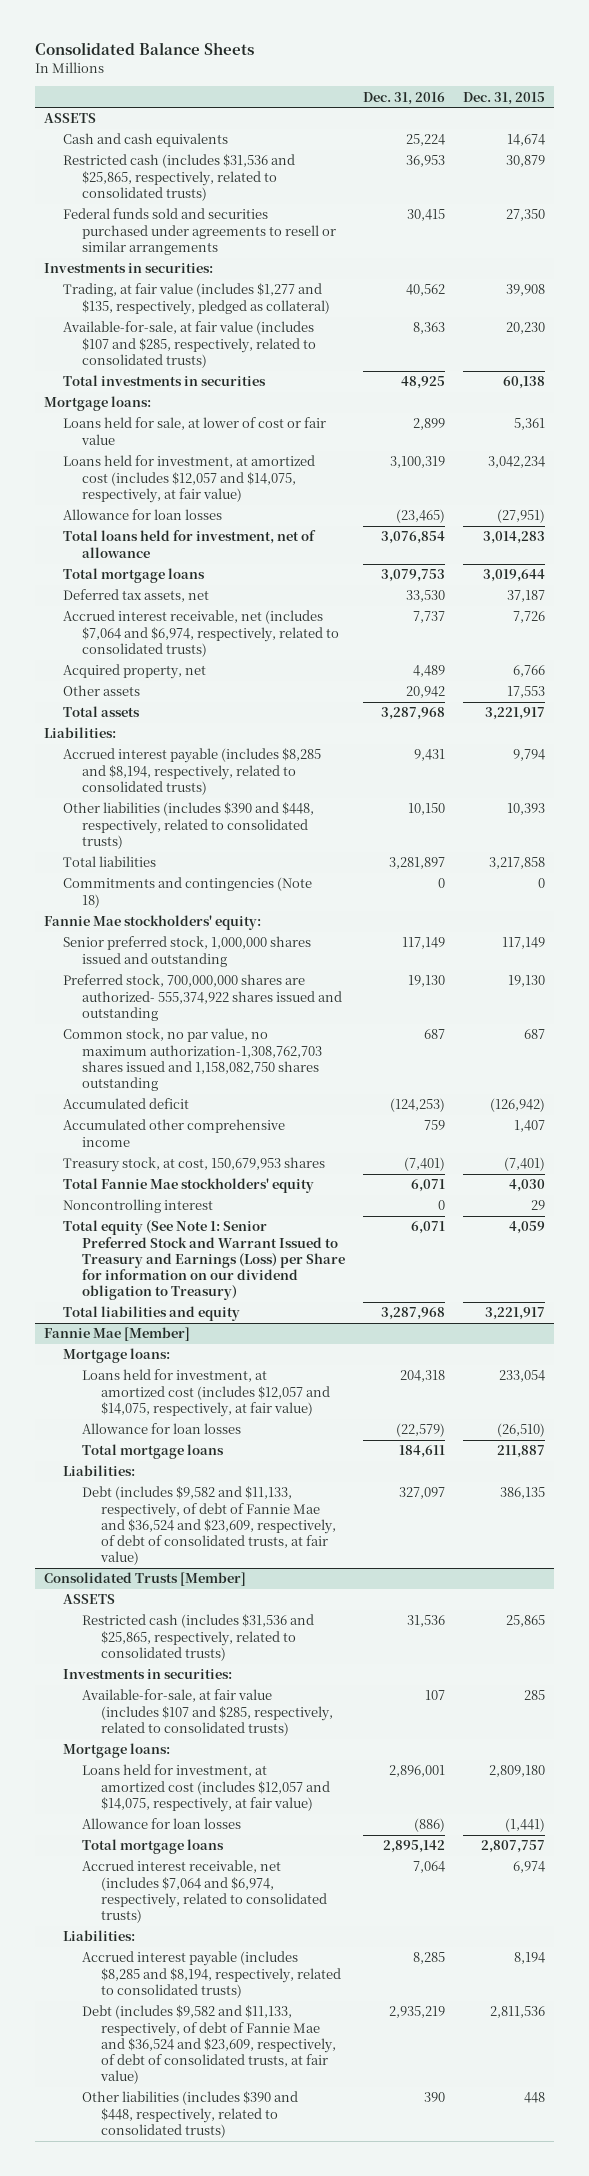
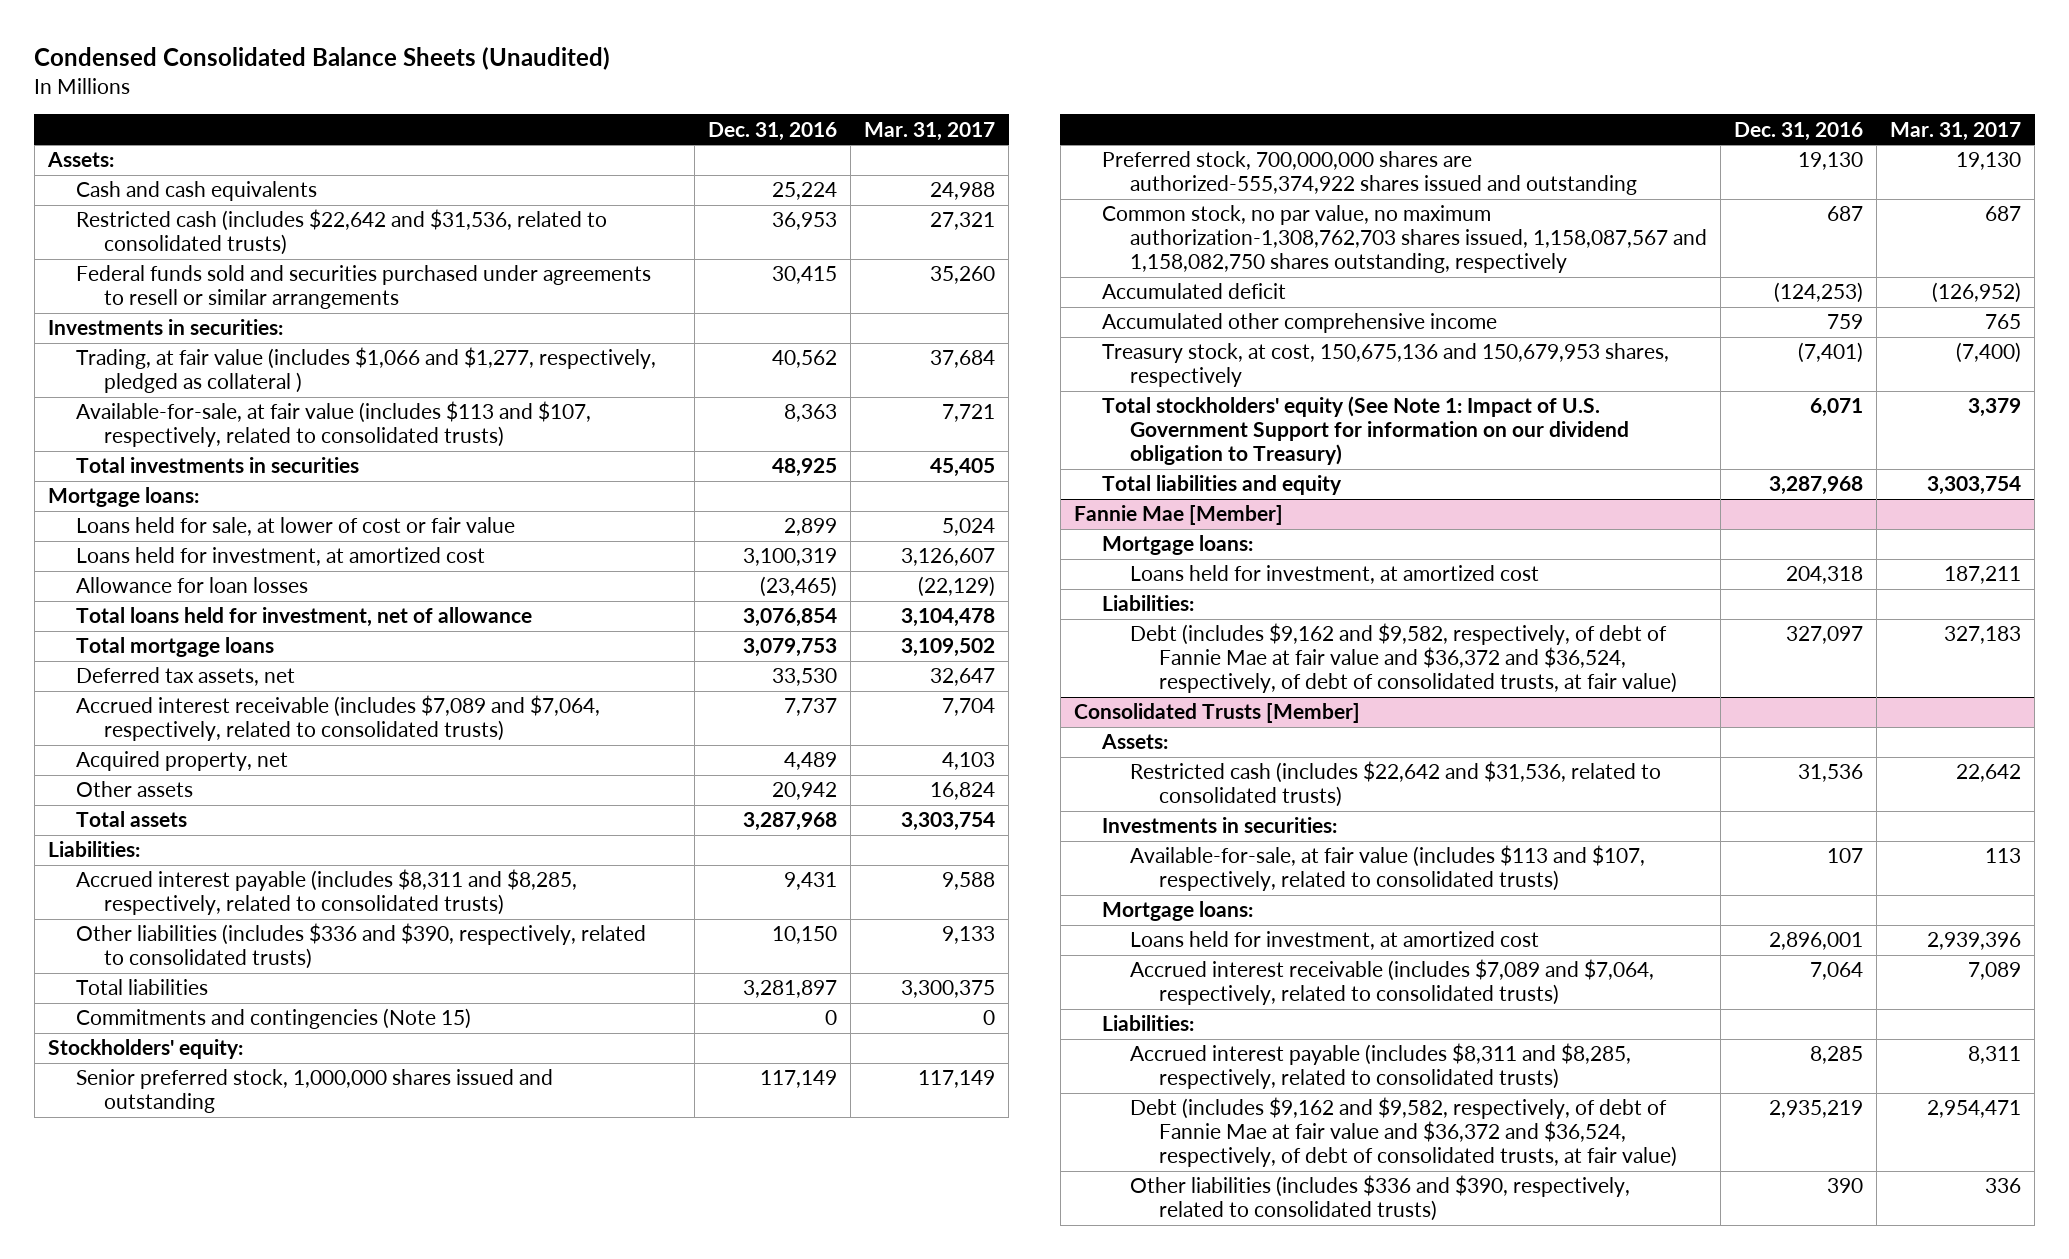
[35,42,255,56] Consolidated Balance Sheets -> [34,46,611,70] Condensed Consolidated Balance Sheets (Unaudited)
[462,91,545,105] Dec. 31, 2015 -> none
none -> [864,121,996,141] Mar. 31, 2017
[44,113,97,124] ASSETS -> [46,152,114,168] Assets:
[63,154,296,201] Restricted cash (includes $31,536 and $25,865, respectively, related to consolidated trusts) -> [75,209,607,256] Restricted cash (includes $22,642 and $31,536, related to consolidated trusts)
[63,283,331,315] Trading, at fair value (includes $1,277 and $135, respectively, pledged as collateral) -> [75,347,656,394] Trading, at fair value (includes $1,066 and $1,277, respectively, pledged as collateral )
[63,321,317,368] Available-for-sale, at fair value (includes $107 and $285, respectively, related to consolidated trusts) -> [75,401,591,448] Available-for-sale, at fair value (includes $113 and $107, respectively, related to consolidated trusts)
[63,455,316,503] Loans held for investment, at amortized cost (includes $12,057 and $14,075, respectively, at fair value) -> [75,547,485,567] Loans held for investment, at amortized cost
[63,610,340,657] Accrued interest receivable, net (includes $7,064 and $6,974, respectively, related to consolidated trusts) -> [75,695,600,742] Accrued interest receivable (includes $7,089 and $7,064, respectively, related to consolidated trusts)
[63,748,322,795] Accrued interest payable (includes $8,285 and $8,194, respectively, related to consolidated trusts) -> [75,869,577,916] Accrued interest payable (includes $8,311 and $8,285, respectively, related to consolidated trusts)
[63,802,315,849] Other liabilities (includes $390 and $448, respectively, related to consolidated trusts) -> [75,923,646,970] Other liabilities (includes $336 and $390, respectively, related to consolidated trusts)
[63,877,313,908] Commitments and contingencies (Note 18) -> [75,1008,471,1030] Commitments and contingencies (Note 15)
[44,915,262,931] Fannie Mae stockholders' equity: -> [47,1039,243,1060] Stockholders' equity:
[63,974,343,1021] Preferred stock, 700,000,000 shares are authorized- 555,374,922 shares issued and outstanding -> [1101,151,1638,196] Preferred stock, 700,000,000 shares are authorized-555,374,922 shares issued and outstanding
[63,1028,323,1092] Common stock, no par value, no maximum authorization-1,308,762,703 shares issued and 1,158,082,750 shares outstanding -> [1101,205,1708,274] Common stock, no par value, no maximum authorization-1,308,762,703 shares issued, 1,158,087,567 and 1,158,082,750 shares outstanding, respectively
[63,1199,214,1214] Noncontrolling interest -> none
[63,1220,346,1301] Total equity (See Note 1: Senior Preferred Stock and Warrant Issued to Treasury and Earnings (Loss) per Share for information on our dividend obligation to Treasury) -> none
[63,1157,326,1173] Treasury stock, at cost, 150,679,953 shares -> [1101,343,1669,388] Treasury stock, at cost, 150,675,136 and 150,679,953 shares, respectively
[63,1178,315,1194] Total Fannie Mae stockholders' equity -> [1101,396,1630,466] Total stockholders' equity (See Note 1: Impact of U.S. Government Support for information on our dividend obligation to Treasury)
[82,1423,242,1435] Allowance for loan losses -> none
[82,1444,225,1460] Total mortgage loans -> none
[82,1369,331,1417] Loans held for investment, at amortized cost (includes $12,057 and $14,075, respectively, at fair value) -> [1130,565,1540,585] Loans held for investment, at amortized cost
[82,1486,337,1566] Debt (includes $9,582 and $11,133, respectively, of debt of Fannie Mae and $36,524 and $23,609, respectively, of debt of consolidated trusts, at fair value) -> [1130,623,1677,694] Debt (includes $9,162 and $9,582, respectively, of debt of Fannie Mae at fair value and $36,372 and $36,524, respectively, of debt of consolidated trusts, at fair value)
[63,1594,116,1605] ASSETS -> [1100,734,1168,750] Assets:
[82,1614,315,1661] Restricted cash (includes $31,536 and $25,865, respectively, related to consolidated trusts) -> [1130,761,1662,808] Restricted cash (includes $22,642 and $31,536, related to consolidated trusts)
[82,1689,334,1736] Available-for-sale, at fair value (includes $107 and $285, respectively, related to consolidated trusts) -> [1130,845,1646,892] Available-for-sale, at fair value (includes $113 and $107, respectively, related to consolidated trusts)
[82,1818,242,1830] Allowance for loan losses -> none
[82,1839,225,1855] Total mortgage loans -> none
[82,1764,331,1812] Loans held for investment, at amortized cost (includes $12,057 and $14,075, respectively, at fair value) -> [1130,931,1540,951] Loans held for investment, at amortized cost
[82,1860,328,1924] Accrued interest receivable, net (includes $7,064 and $6,974, respectively, related to consolidated trusts) -> [1130,959,1655,1006] Accrued interest receivable (includes $7,089 and $7,064, respectively, related to consolidated trusts)
[82,1951,342,1998] Accrued interest payable (includes $8,285 and $8,194, respectively, related to consolidated trusts) -> [1130,1043,1632,1090] Accrued interest payable (includes $8,311 and $8,285, respectively, related to consolidated trusts)
[82,2005,337,2085] Debt (includes $9,582 and $11,133, respectively, of debt of Fannie Mae and $36,524 and $23,609, respectively, of debt of consolidated trusts, at fair value) -> [1130,1097,1677,1168] Debt (includes $9,162 and $9,582, respectively, of debt of Fannie Mae at fair value and $36,372 and $36,524, respectively, of debt of consolidated trusts, at fair value)
[82,2091,299,2138] Other liabilities (includes $390 and $448, respectively, related to consolidated trusts) -> [1130,1175,1631,1222] Other liabilities (includes $336 and $390, respectively, related to consolidated trusts)

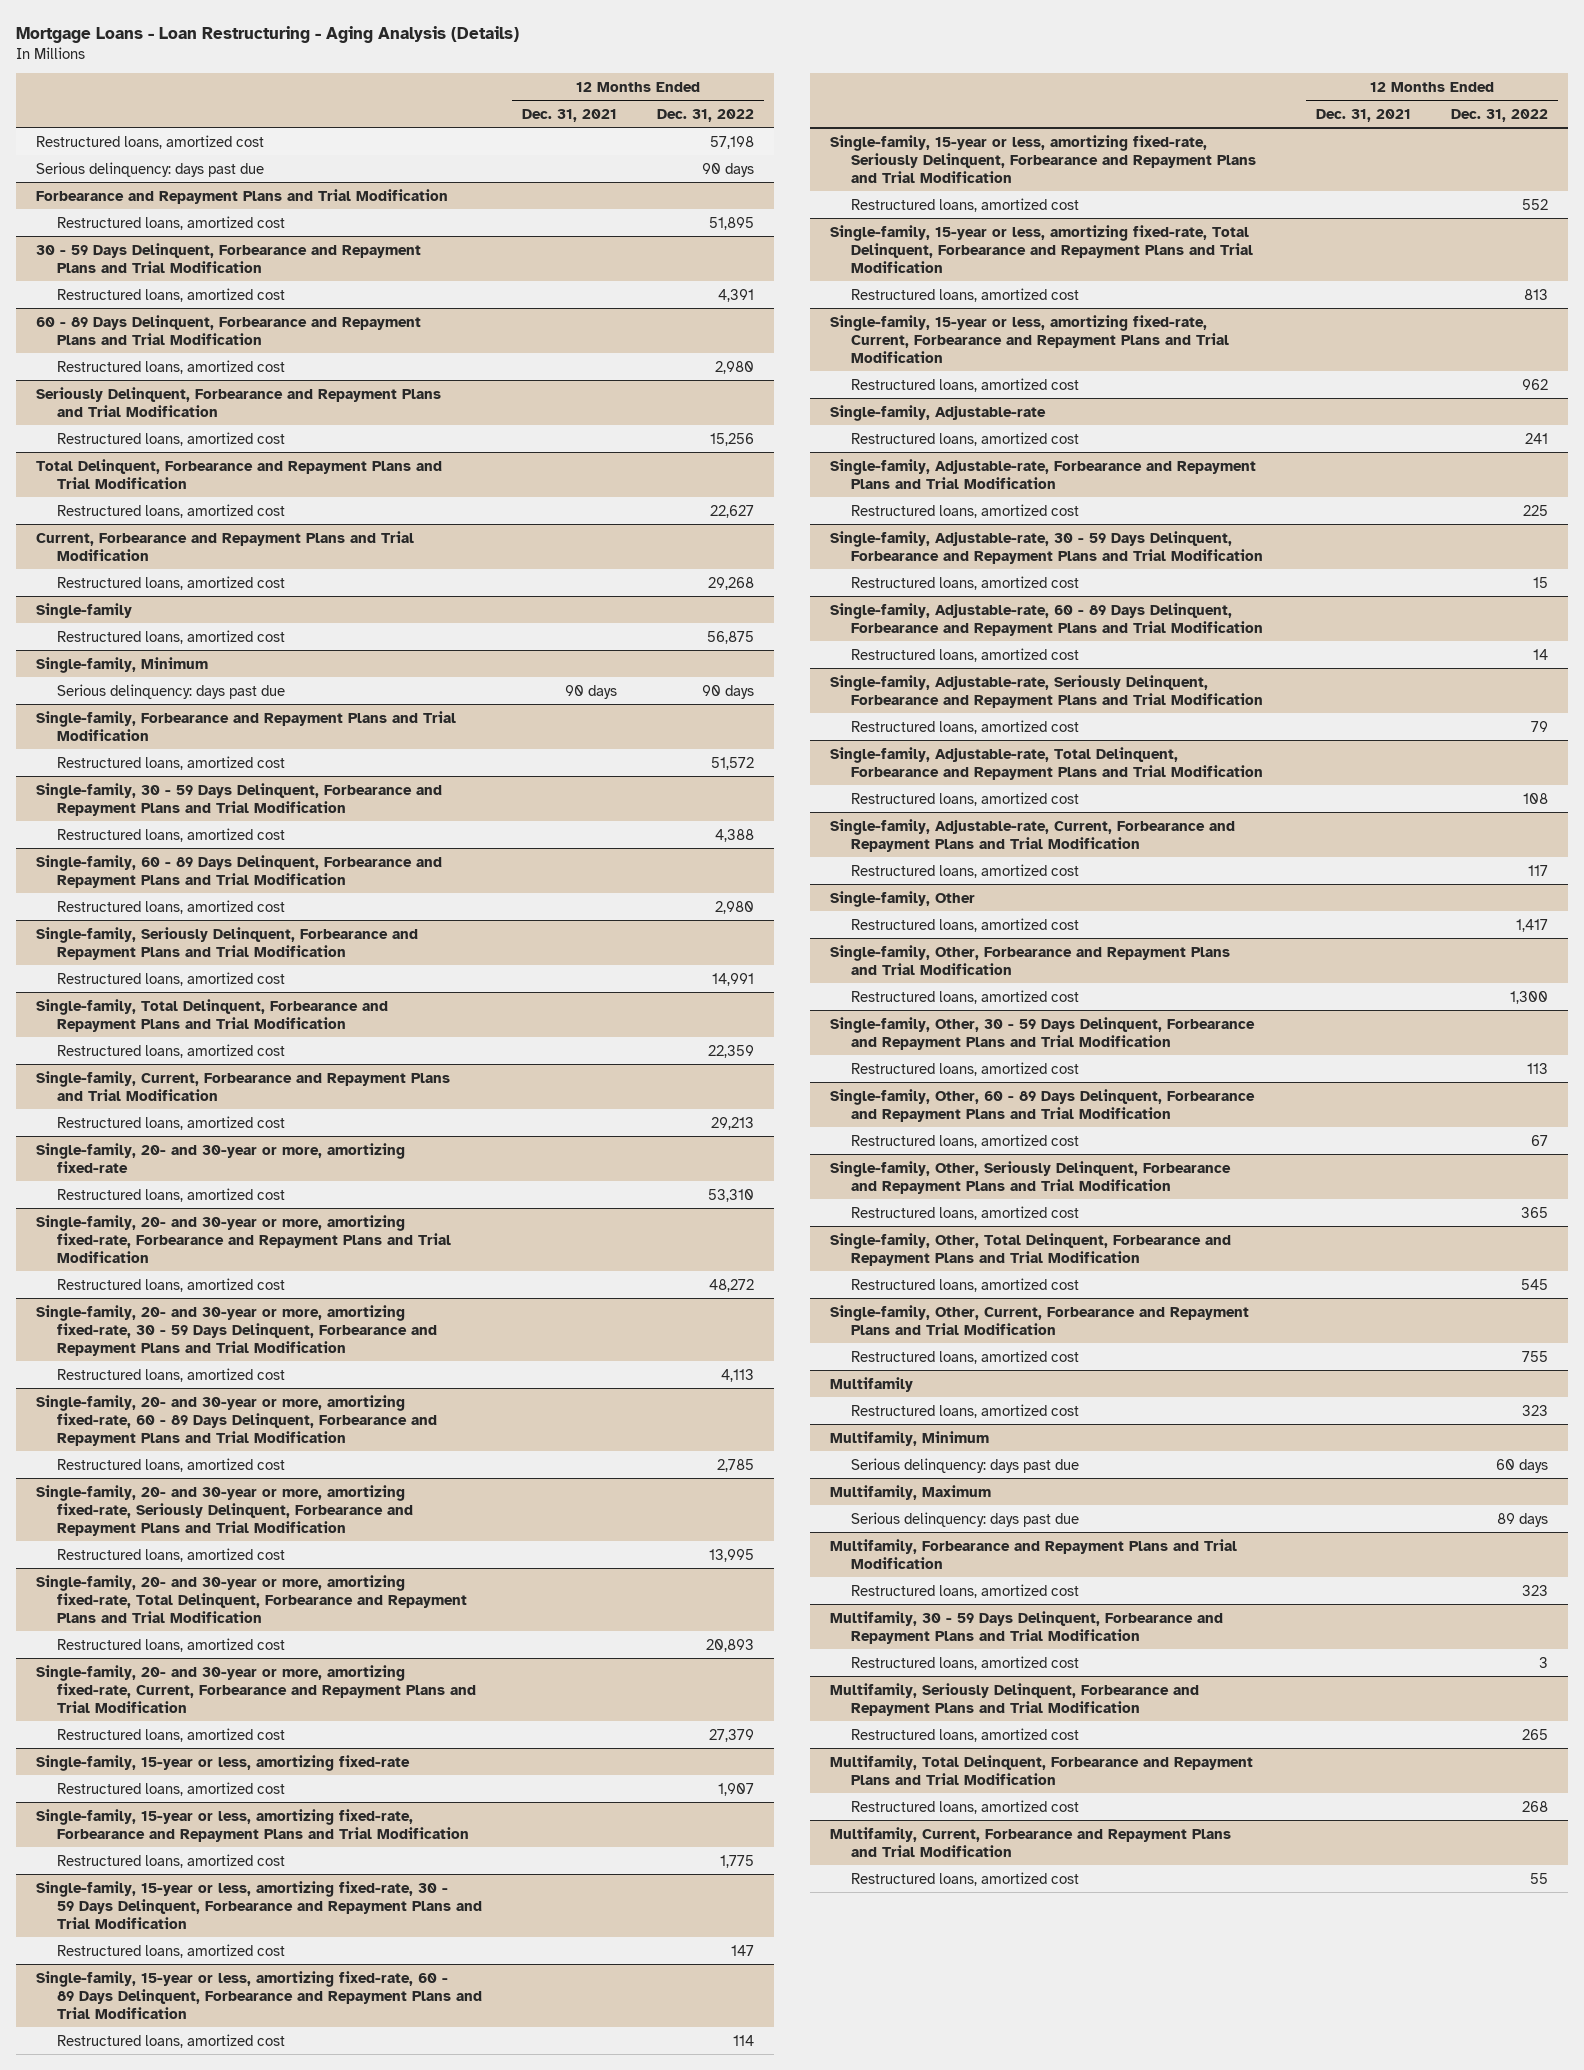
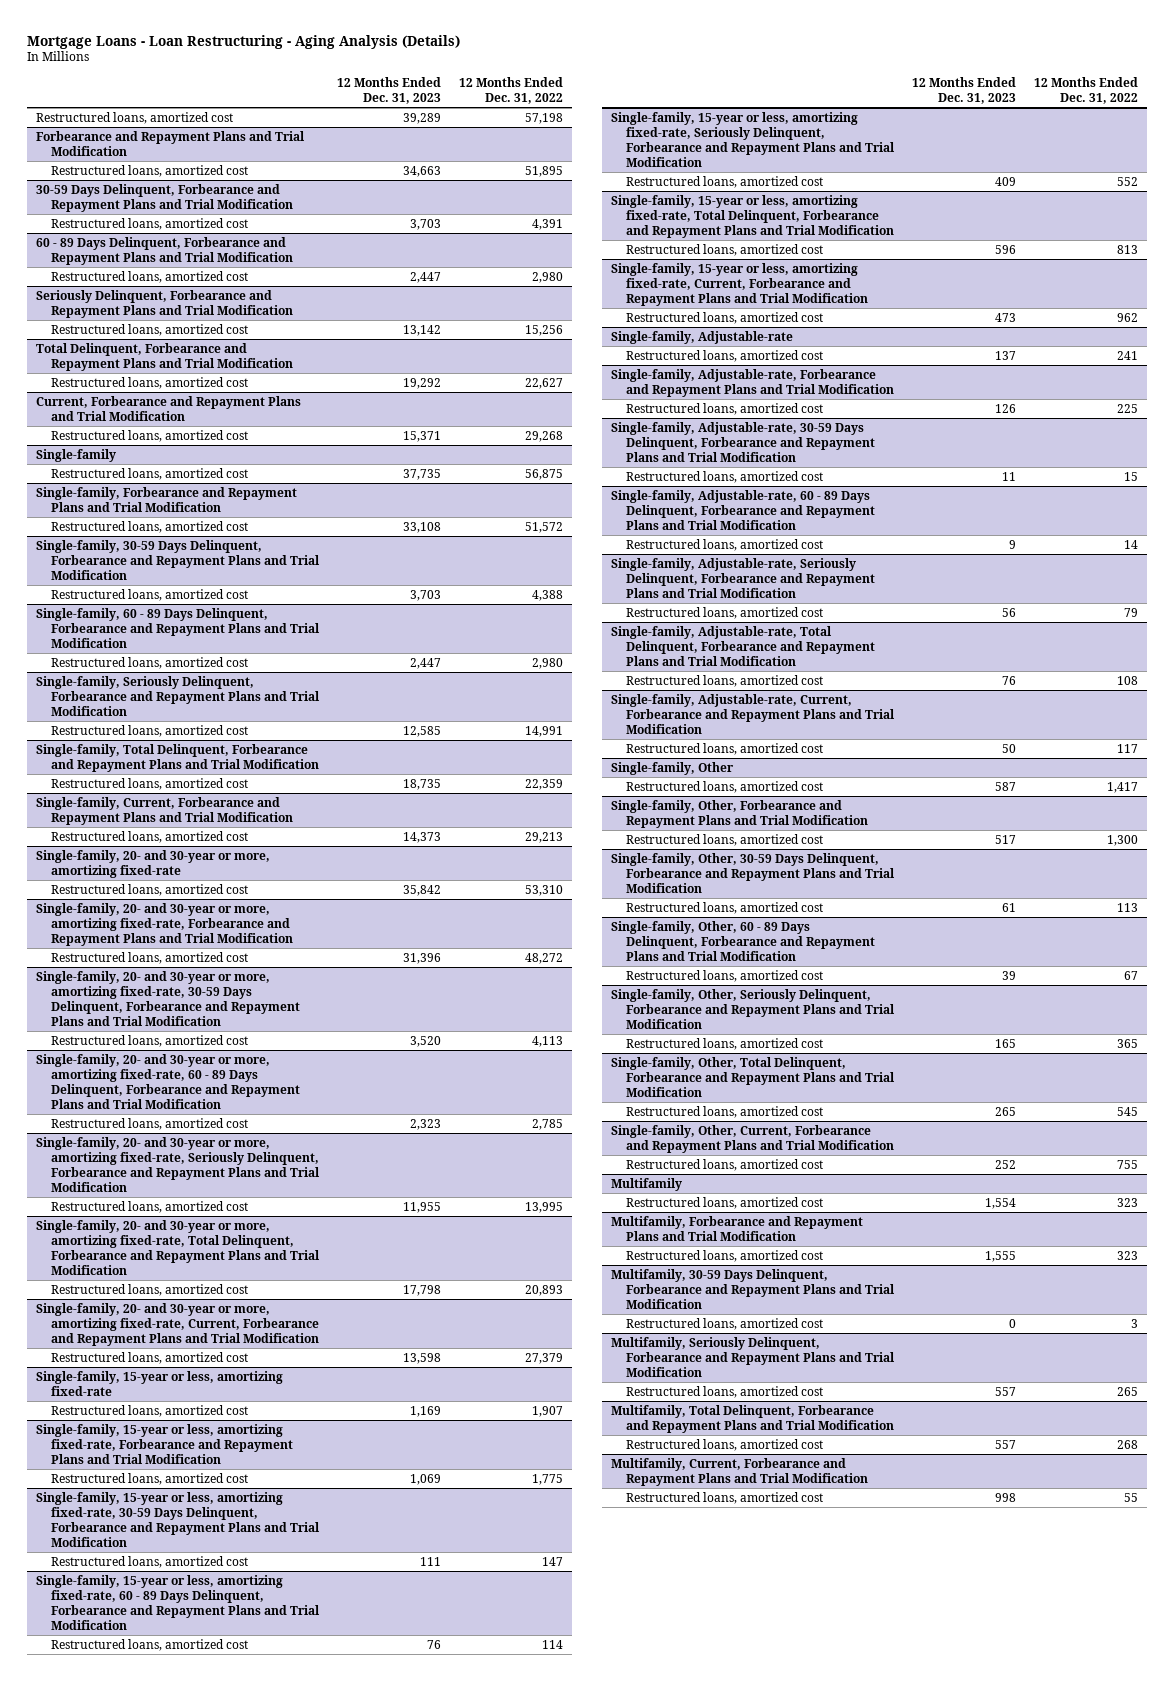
[521,108,617,122] Dec. 31, 2021 -> none
none -> [337,76,442,104] 12 Months Ended Dec. 31, 2023
[35,161,264,177] Serious delinquency: days past due -> none
[35,242,421,273] 30 - 59 Days Delinquent, Forbearance and Repayment Plans and Trial Modification -> [36,183,294,212] 30-59 Days Delinquent, Forbearance and Repayment Plans and Trial Modification
[35,656,208,673] Single-family, Minimum -> none
[56,683,285,699] Serious delinquency: days past due -> none
[35,782,442,816] Single-family, 30 - 59 Days Delinquent, Forbearance and Repayment Plans and Trial Modification -> [36,539,321,580] Single-family, 30-59 Days Delinquent, Forbearance and Repayment Plans and Trial Modification
[35,1304,437,1356] Single-family, 20- and 30-year or more, amortizing fixed-rate, 30 - 59 Days Delinquent, Forbearance and Repayment Plans and Trial Modification -> [36,970,301,1026] Single-family, 20- and 30-year or more, amortizing fixed-rate, 30-59 Days Delinquent, Forbearance and Repayment Plans and Trial Modification
[35,1880,482,1929] Single-family, 15-year or less, amortizing fixed-rate, 30 - 59 Days Delinquent, Forbearance and Repayment Plans and Trial Modification -> [36,1491,321,1547] Single-family, 15-year or less, amortizing fixed-rate, 30-59 Days Delinquent, Forbearance and Repayment Plans and Trial Modification
[830,530,1264,564] Single-family, Adjustable-rate, 30 - 59 Days Delinquent, Forbearance and Repayment Plans and Trial Modification -> [610,421,875,462] Single-family, Adjustable-rate, 30-59 Days Delinquent, Forbearance and Repayment Plans and Trial Modification
[830,1016,1256,1050] Single-family, Other, 30 - 59 Days Delinquent, Forbearance and Repayment Plans and Trial Modification -> [610,852,895,893] Single-family, Other, 30-59 Days Delinquent, Forbearance and Repayment Plans and Trial Modification
[830,1430,990,1446] Multifamily, Minimum -> none
[851,1457,1080,1473] Serious delinquency: days past due -> none
[830,1484,992,1500] Multifamily, Maximum -> none
[851,1511,1080,1527] Serious delinquency: days past due -> none
[830,1610,1224,1644] Multifamily, 30 - 59 Days Delinquent, Forbearance and Repayment Plans and Trial Modification -> [610,1268,895,1309] Multifamily, 30-59 Days Delinquent, Forbearance and Repayment Plans and Trial Modification

